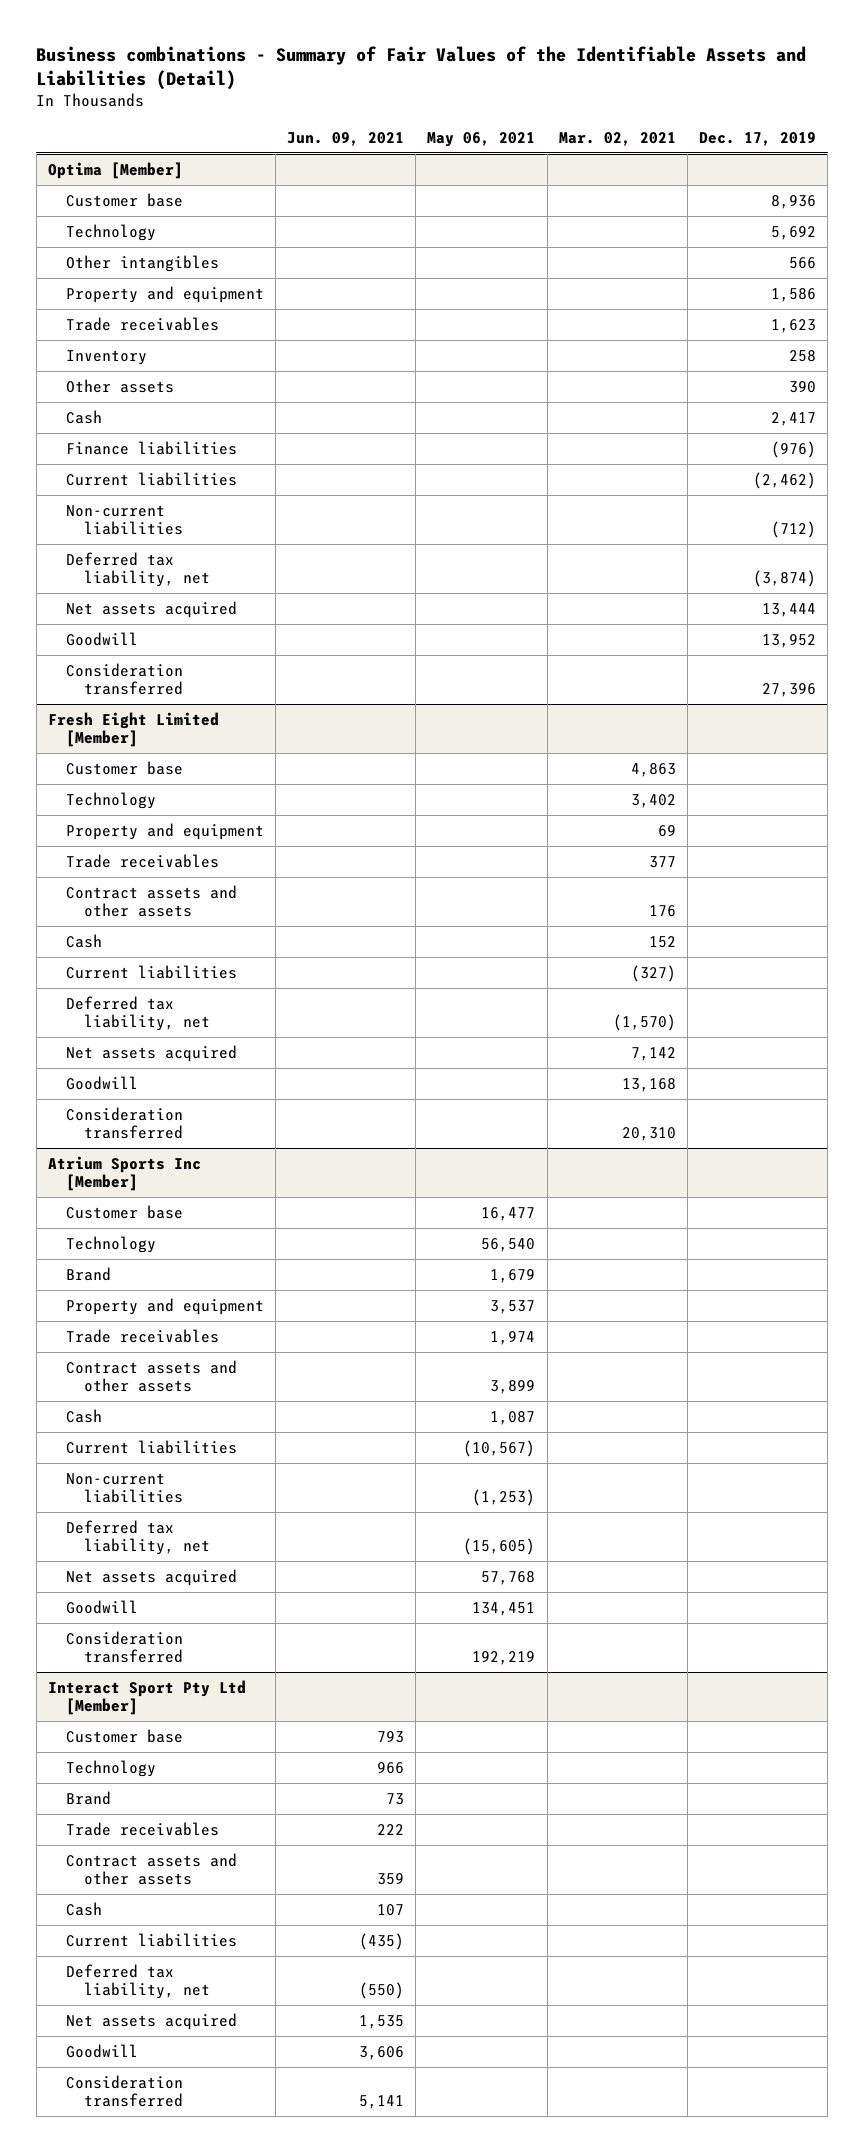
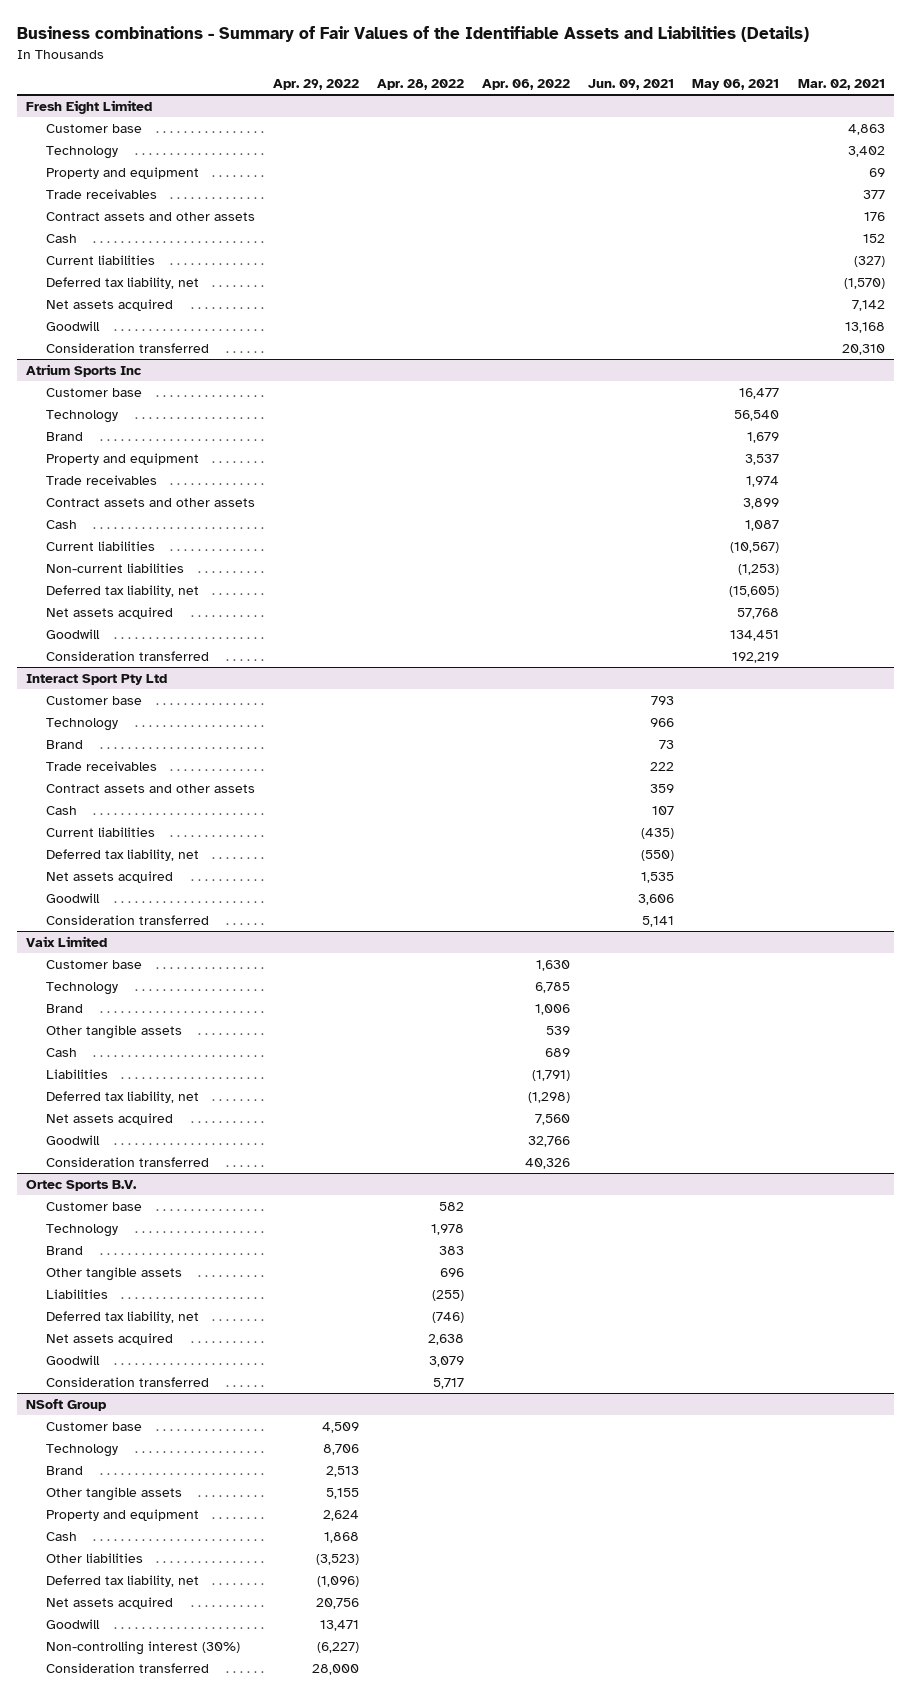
[36,45,807,91] Business combinations - Summary of Fair Values of the Identifiable Assets and Liabilities (Detail) -> [17,26,810,43] Business combinations - Summary of Fair Values of the Identifiable Assets and Liabilities (Details)
[698,131,816,146] Dec. 17, 2019 -> none
none -> [272,79,359,91] Apr. 29, 2022
none -> [376,79,464,91] Apr. 28, 2022
none -> [482,79,571,91] Apr. 06, 2022
[47,161,183,179] Optima [Member] -> none
[65,192,183,207] Customer base -> none
[65,223,156,241] Technology -> none
[65,254,219,272] Other intangibles -> none
[65,285,264,303] Property and equipment -> none
[65,316,219,331] Trade receivables -> none
[65,349,147,365] Inventory -> none
[65,378,174,393] Other assets -> none
[65,409,102,424] Cash -> none
[65,440,237,455] Finance liabilities -> none
[65,471,237,486] Current liabilities -> none
[65,504,183,536] Non-current liabilities -> none
[65,551,210,588] Deferred tax liability, net -> none
[65,600,237,618] Net assets acquired -> none
[65,631,138,646] Goodwill -> none
[65,662,183,696] Consideration transferred -> none
[47,711,219,748] Fresh Eight Limited [Member] -> [26,99,153,114] Fresh Eight Limited
[47,1155,201,1192] Atrium Sports Inc [Member] -> [26,363,143,377] Atrium Sports Inc
[47,1679,246,1716] Interact Sport Pty Ltd [Member] -> [26,673,168,685] Interact Sport Pty Ltd
none -> [26,935,108,947] Vaix Limited
none -> [45,959,142,969] Customer base
none -> [45,981,118,995] Technology
none -> [45,1003,83,1013] Brand
none -> [45,1024,182,1039] Other tangible assets
none -> [45,1047,77,1057] Cash
none -> [45,1068,108,1079] Liabilities
none -> [45,1090,199,1103] Deferred tax liability, net
none -> [45,1112,173,1125] Net assets acquired
none -> [45,1134,100,1145] Goodwill
none -> [45,1156,209,1167] Consideration transferred
none -> [26,1179,138,1191] Ortec Sports B.V.
none -> [45,1201,142,1211] Customer base
none -> [45,1223,118,1237] Technology
none -> [45,1245,83,1255] Brand
none -> [45,1266,182,1281] Other tangible assets
none -> [45,1288,108,1299] Liabilities
none -> [45,1310,199,1323] Deferred tax liability, net
none -> [45,1332,173,1345] Net assets acquired
none -> [45,1354,100,1365] Goodwill
none -> [45,1376,209,1387] Consideration transferred
none -> [26,1398,108,1411] NSoft Group
none -> [45,1421,142,1431] Customer base
none -> [45,1443,118,1457] Technology
none -> [45,1465,83,1475] Brand
none -> [45,1486,182,1501] Other tangible assets
none -> [45,1508,199,1521] Property and equipment
none -> [45,1531,77,1541] Cash
none -> [45,1552,143,1563] Other liabilities
none -> [45,1574,199,1587] Deferred tax liability, net
none -> [45,1596,173,1609] Net assets acquired
none -> [45,1618,100,1629] Goodwill
none -> [45,1640,240,1655] Non-controlling interest (30%)
none -> [45,1662,209,1673] Consideration transferred

